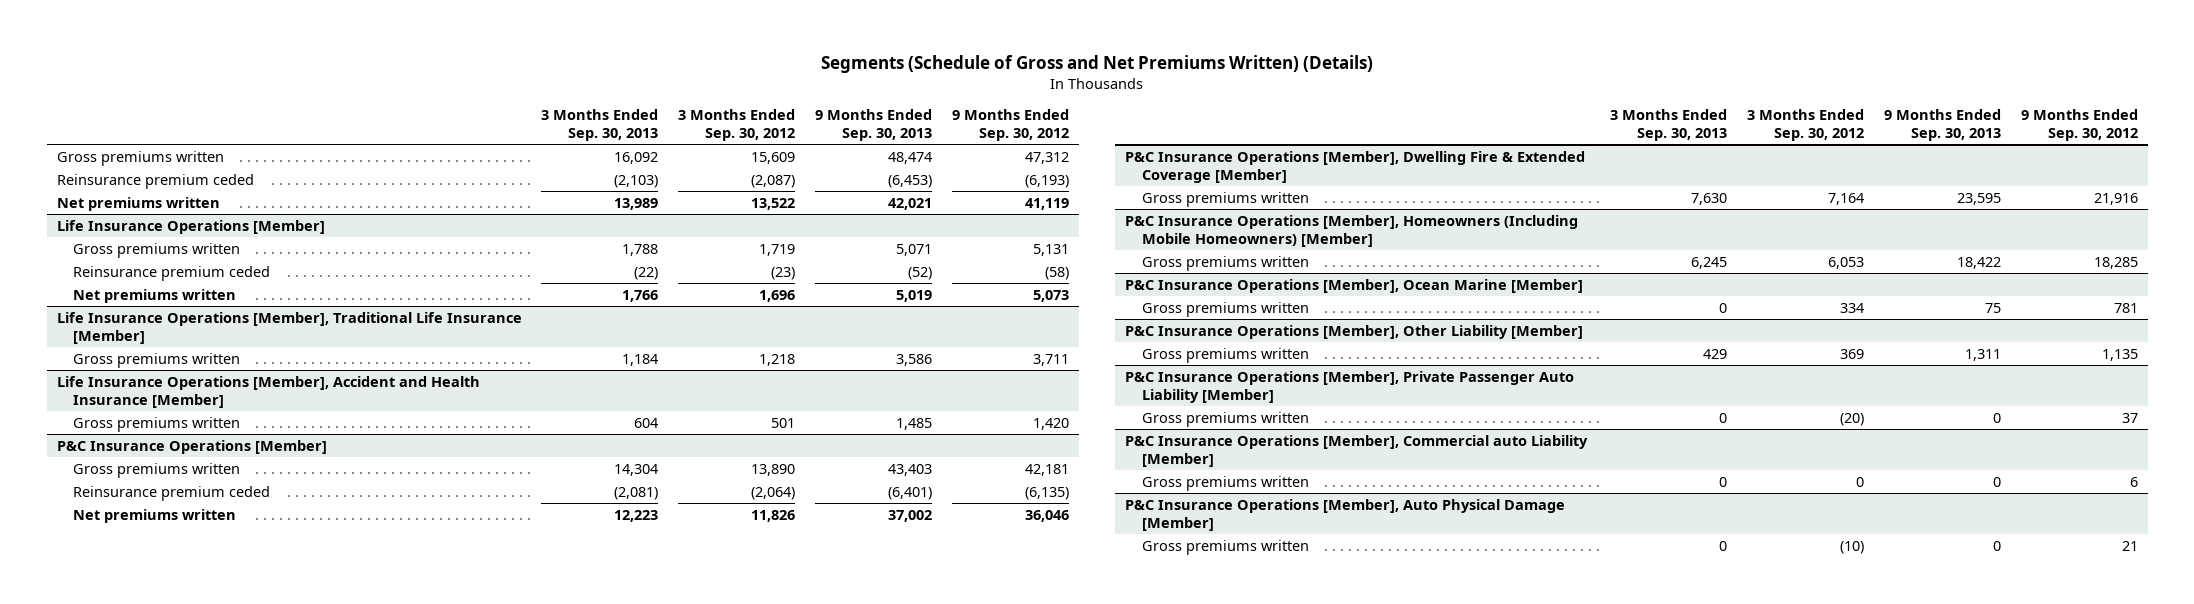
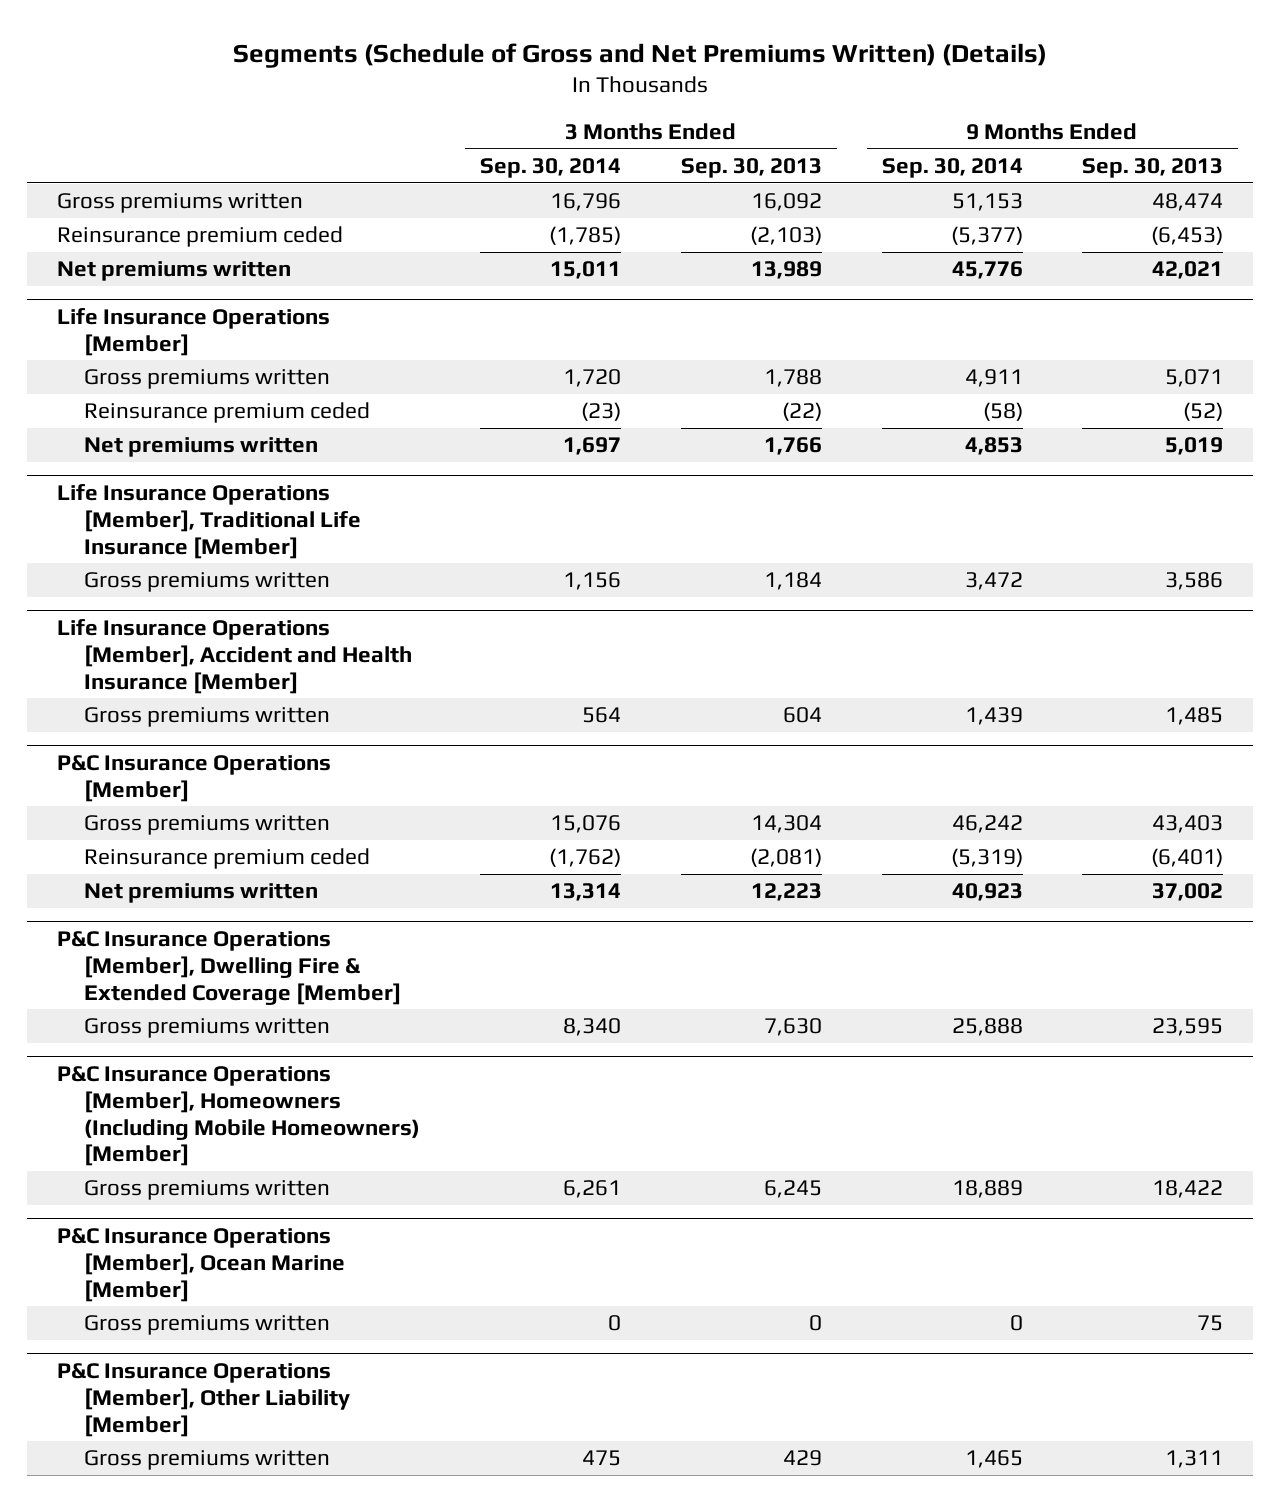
[678,109,796,142] 3 Months Ended Sep. 30, 2012 -> none
[951,109,1069,142] 9 Months Ended Sep. 30, 2012 -> none
none -> [480,158,622,179] Sep. 30, 2014
none -> [881,158,1023,179] Sep. 30, 2014
[1125,370,1575,403] P&C Insurance Operations [Member], Private Passenger Auto Liability [Member] -> none
[1141,411,1309,427] Gross premiums written -> none
[1125,434,1589,467] P&C Insurance Operations [Member], Commercial auto Liability [Member] -> none
[1141,475,1309,491] Gross premiums written -> none
[1125,498,1566,531] P&C Insurance Operations [Member], Auto Physical Damage [Member] -> none
[1141,539,1309,555] Gross premiums written -> none

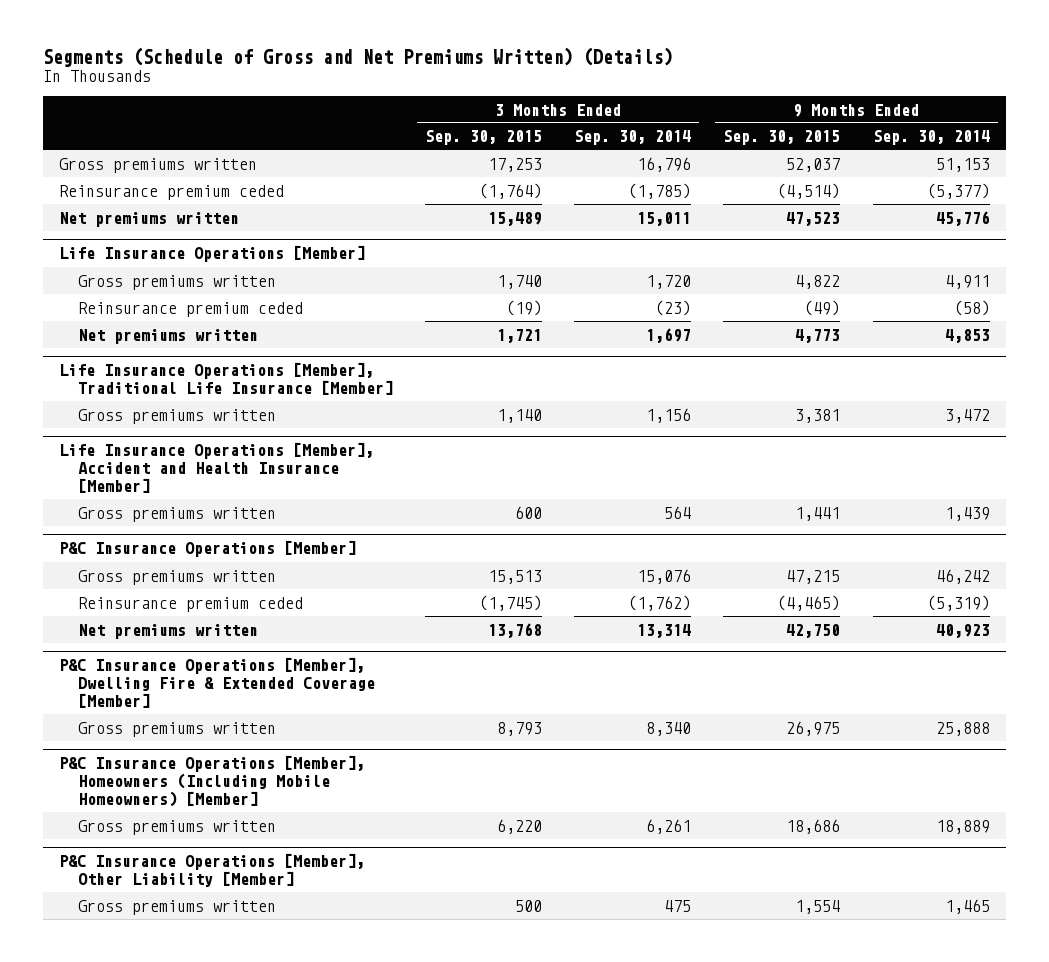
[680,158,822,179] Sep. 30, 2013 -> none
[1082,158,1224,179] Sep. 30, 2013 -> none
none -> [425,130,543,146] Sep. 30, 2015
none -> [723,130,841,146] Sep. 30, 2015
[56,1227,346,1302] P&C Insurance Operations [Member], Ocean Marine [Member] -> none
[84,1315,331,1336] Gross premiums written -> none

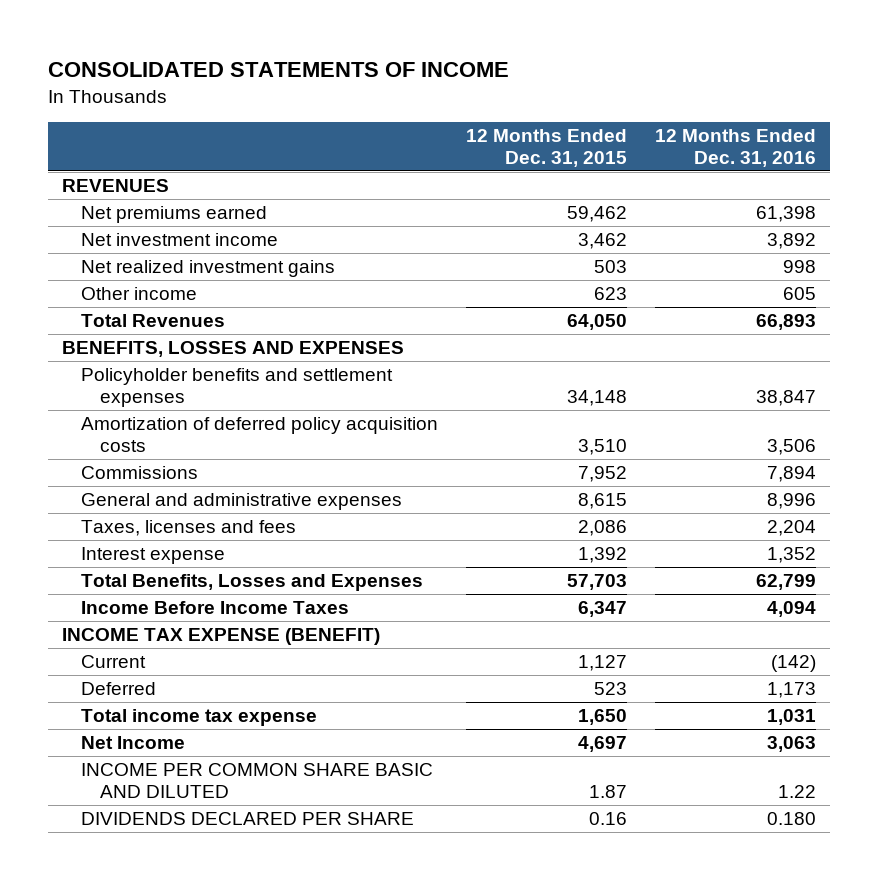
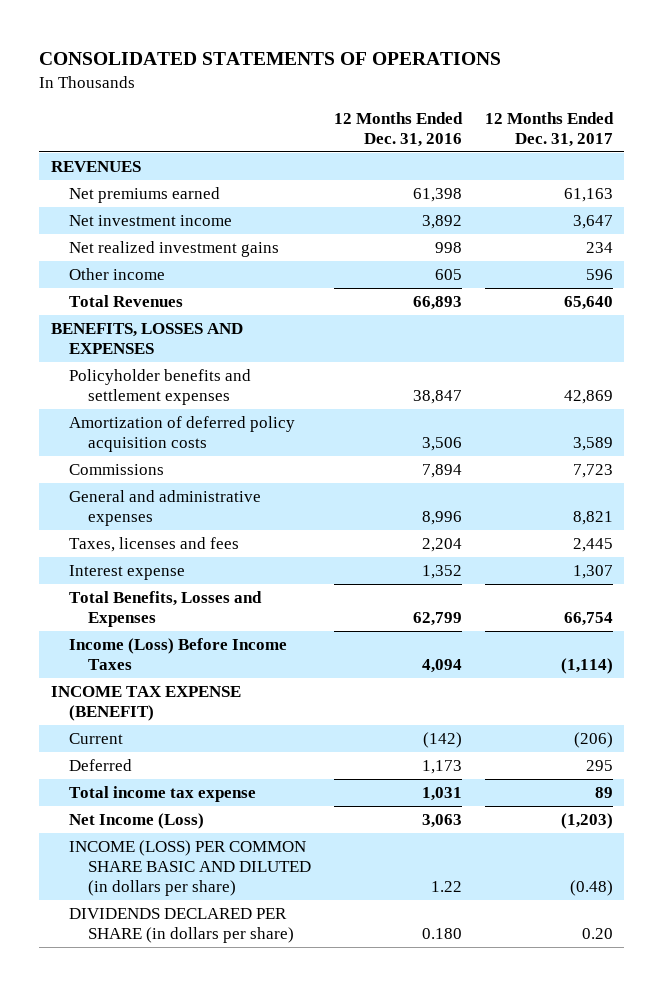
[47,62,509,78] CONSOLIDATED STATEMENTS OF INCOME -> [39,52,502,66] CONSOLIDATED STATEMENTS OF OPERATIONS
[466,129,628,168] 12 Months Ended Dec. 31, 2015 -> none
none -> [484,111,614,147] 12 Months Ended Dec. 31, 2017
[81,600,350,614] Income Before Income Taxes -> [69,637,288,670] Income (Loss) Before Income Taxes
[81,735,186,749] Net Income -> [69,812,205,829] Net Income (Loss)
[81,762,434,798] INCOME PER COMMON SHARE BASIC AND DILUTED -> [69,839,312,896] INCOME (LOSS) PER COMMON SHARE BASIC AND DILUTED (in dollars per share)
[81,811,415,825] DIVIDENDS DECLARED PER SHARE -> [69,907,295,943] DIVIDENDS DECLARED PER SHARE (in dollars per share)

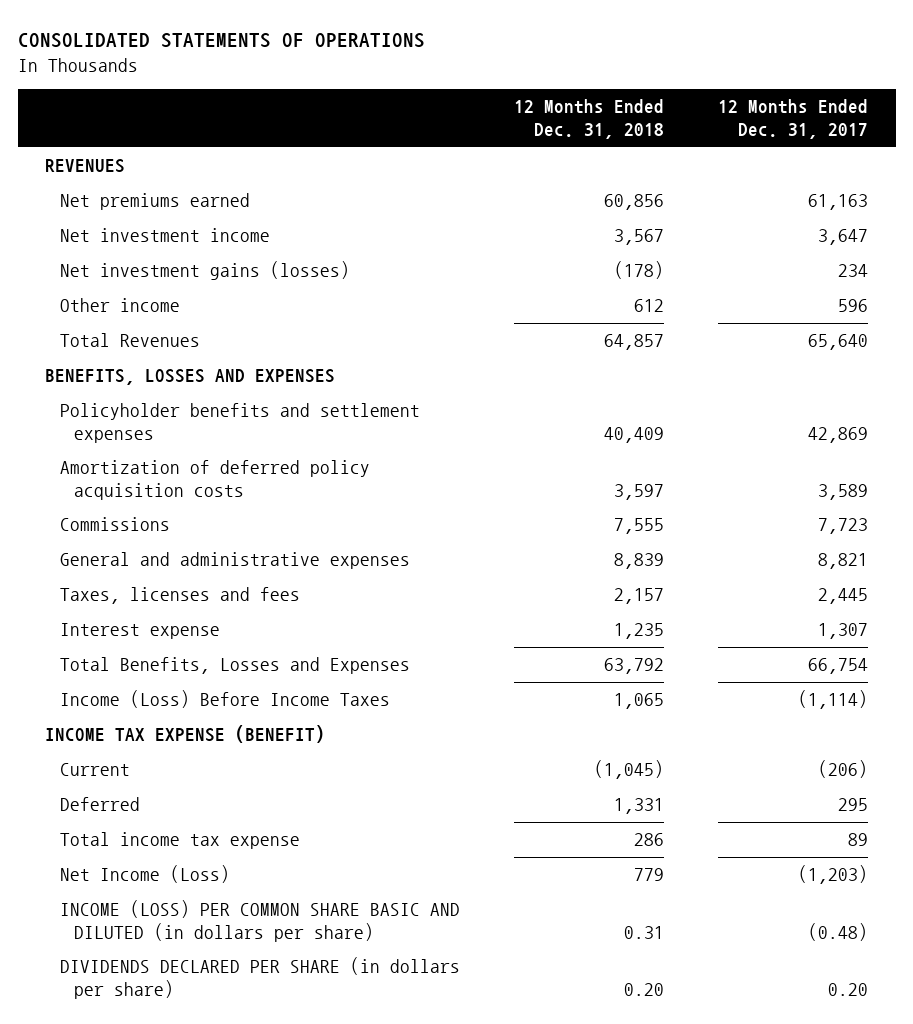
[333,111,463,147] 12 Months Ended Dec. 31, 2016 -> none
none -> [513,99,664,140] 12 Months Ended Dec. 31, 2018
[69,240,280,257] Net realized investment gains -> [59,261,350,281] Net investment gains (losses)

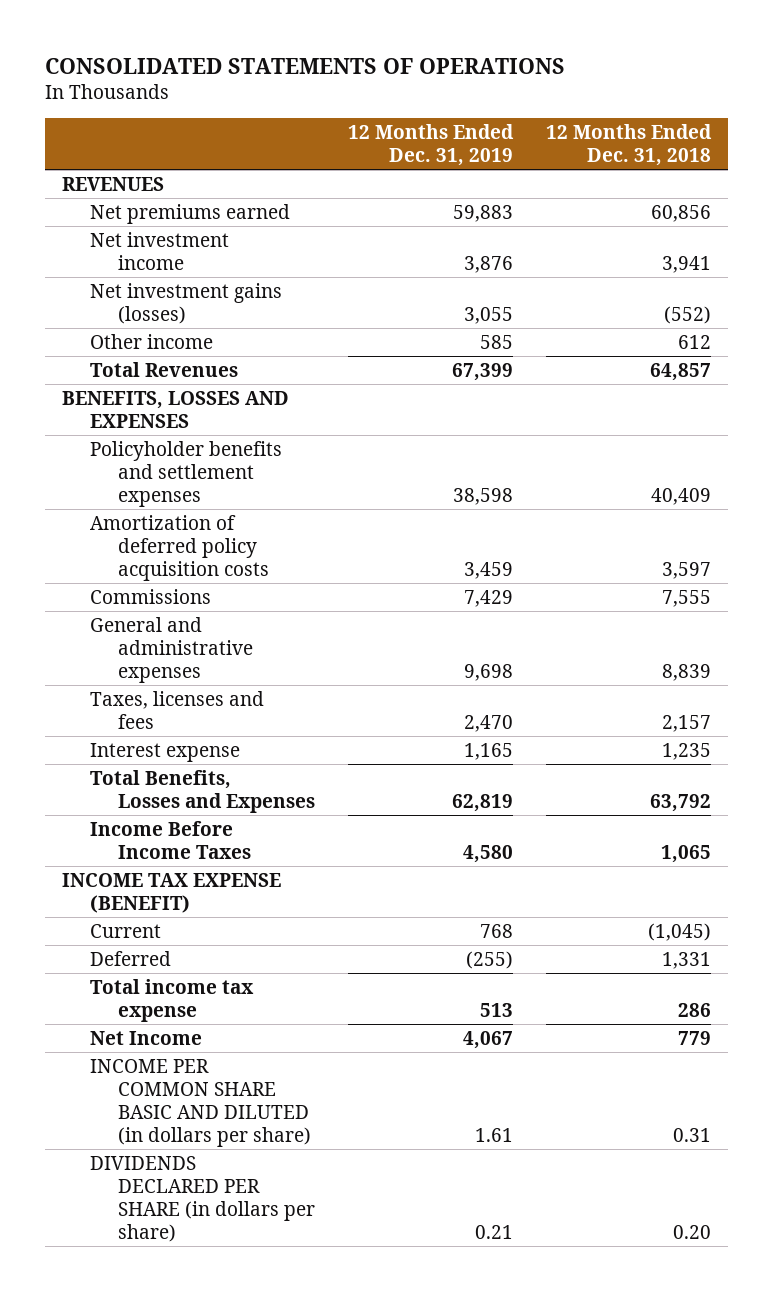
[718,99,869,140] 12 Months Ended Dec. 31, 2017 -> none
none -> [348,124,515,166] 12 Months Ended Dec. 31, 2019
[613,229,664,246] 3,567 -> [662,255,712,273] 3,941
[613,261,664,280] (178) -> [664,305,712,324] (552)
[59,690,390,709] Income (Loss) Before Income Taxes -> [89,820,252,859] Income Before Income Taxes
[59,865,230,884] Net Income (Loss) -> [89,1030,202,1045] Net Income
[59,900,460,942] INCOME (LOSS) PER COMMON SHARE BASIC AND DILUTED (in dollars per share) -> [89,1058,312,1147] INCOME PER COMMON SHARE BASIC AND DILUTED (in dollars per share)

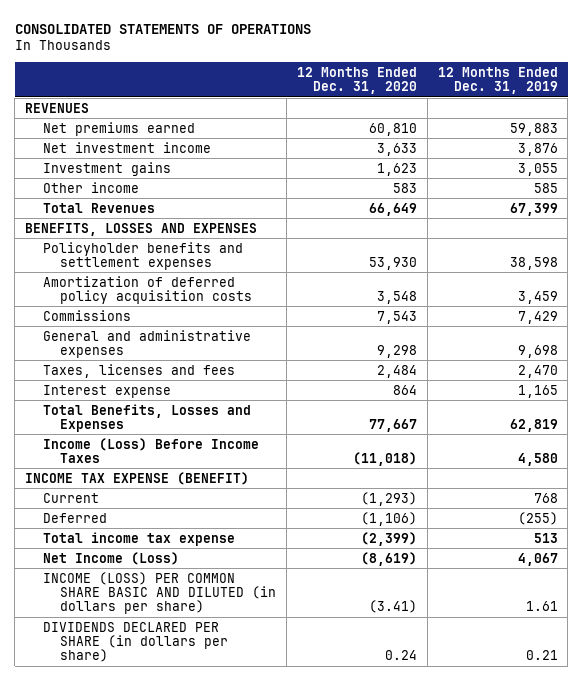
[546,124,713,166] 12 Months Ended Dec. 31, 2018 -> none
none -> [296,66,417,95] 12 Months Ended Dec. 31, 2020
[89,282,282,324] Net investment gains (losses) -> [42,161,171,176] Investment gains
[89,820,252,859] Income Before Income Taxes -> [42,437,259,463] Income (Loss) Before Income Taxes
[89,1030,202,1045] Net Income -> [42,551,179,565] Net Income (Loss)
[89,1058,312,1147] INCOME PER COMMON SHARE BASIC AND DILUTED (in dollars per share) -> [42,571,277,615] INCOME (LOSS) PER COMMON SHARE BASIC AND DILUTED (in dollars per share)

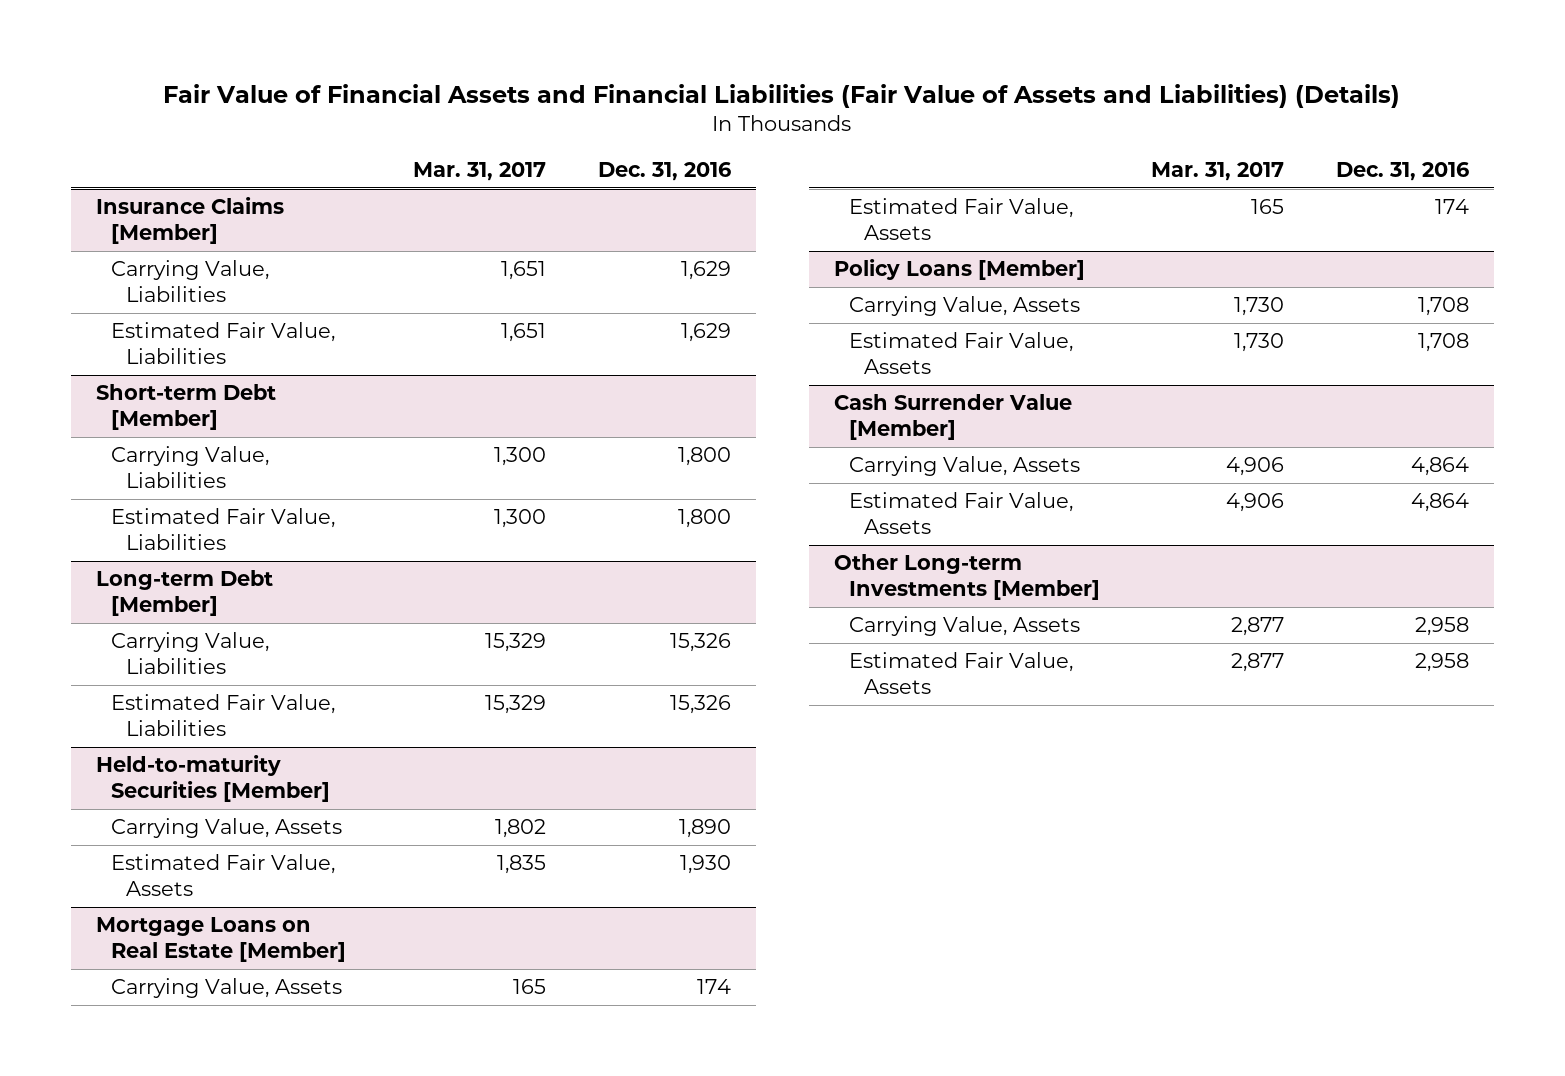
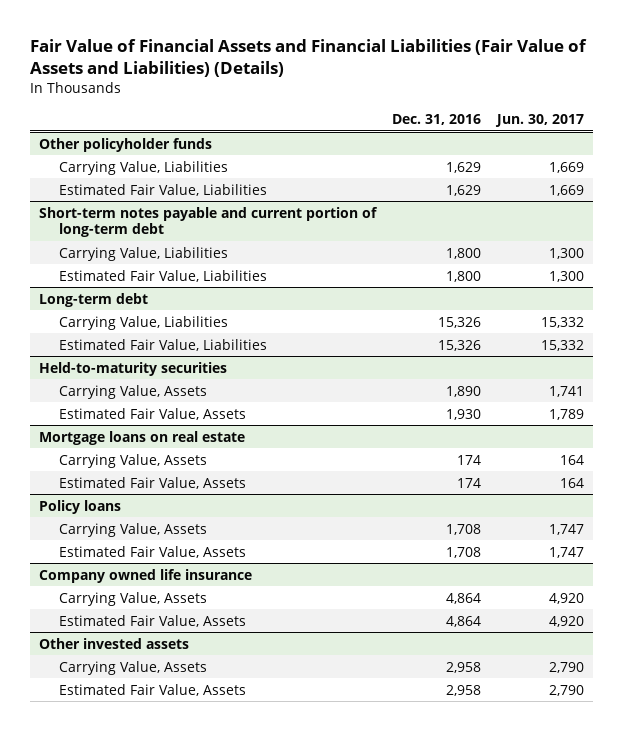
[413,162,547,182] Mar. 31, 2017 -> none
none -> [495,114,585,128] Jun. 30, 2017
[96,197,285,245] Insurance Claims [Member] -> [38,137,212,152] Other policyholder funds
[96,384,277,431] Short-term Debt [Member] -> [38,206,378,238] Short-term notes payable and current portion of long-term debt
[96,570,274,617] Long-term Debt [Member] -> [38,292,148,307] Long-term debt
[96,755,330,803] Held-to-maturity Securities [Member] -> [38,361,227,376] Held-to-maturity securities
[96,917,346,963] Mortgage Loans on Real Estate [Member] -> [38,430,245,445] Mortgage loans on real estate
[834,259,1086,281] Policy Loans [Member] -> [38,499,121,514] Policy loans
[834,394,1073,441] Cash Surrender Value [Member] -> [38,568,252,583] Company owned life insurance
[834,554,1100,601] Other Long-term Investments [Member] -> [38,637,189,649] Other invested assets

